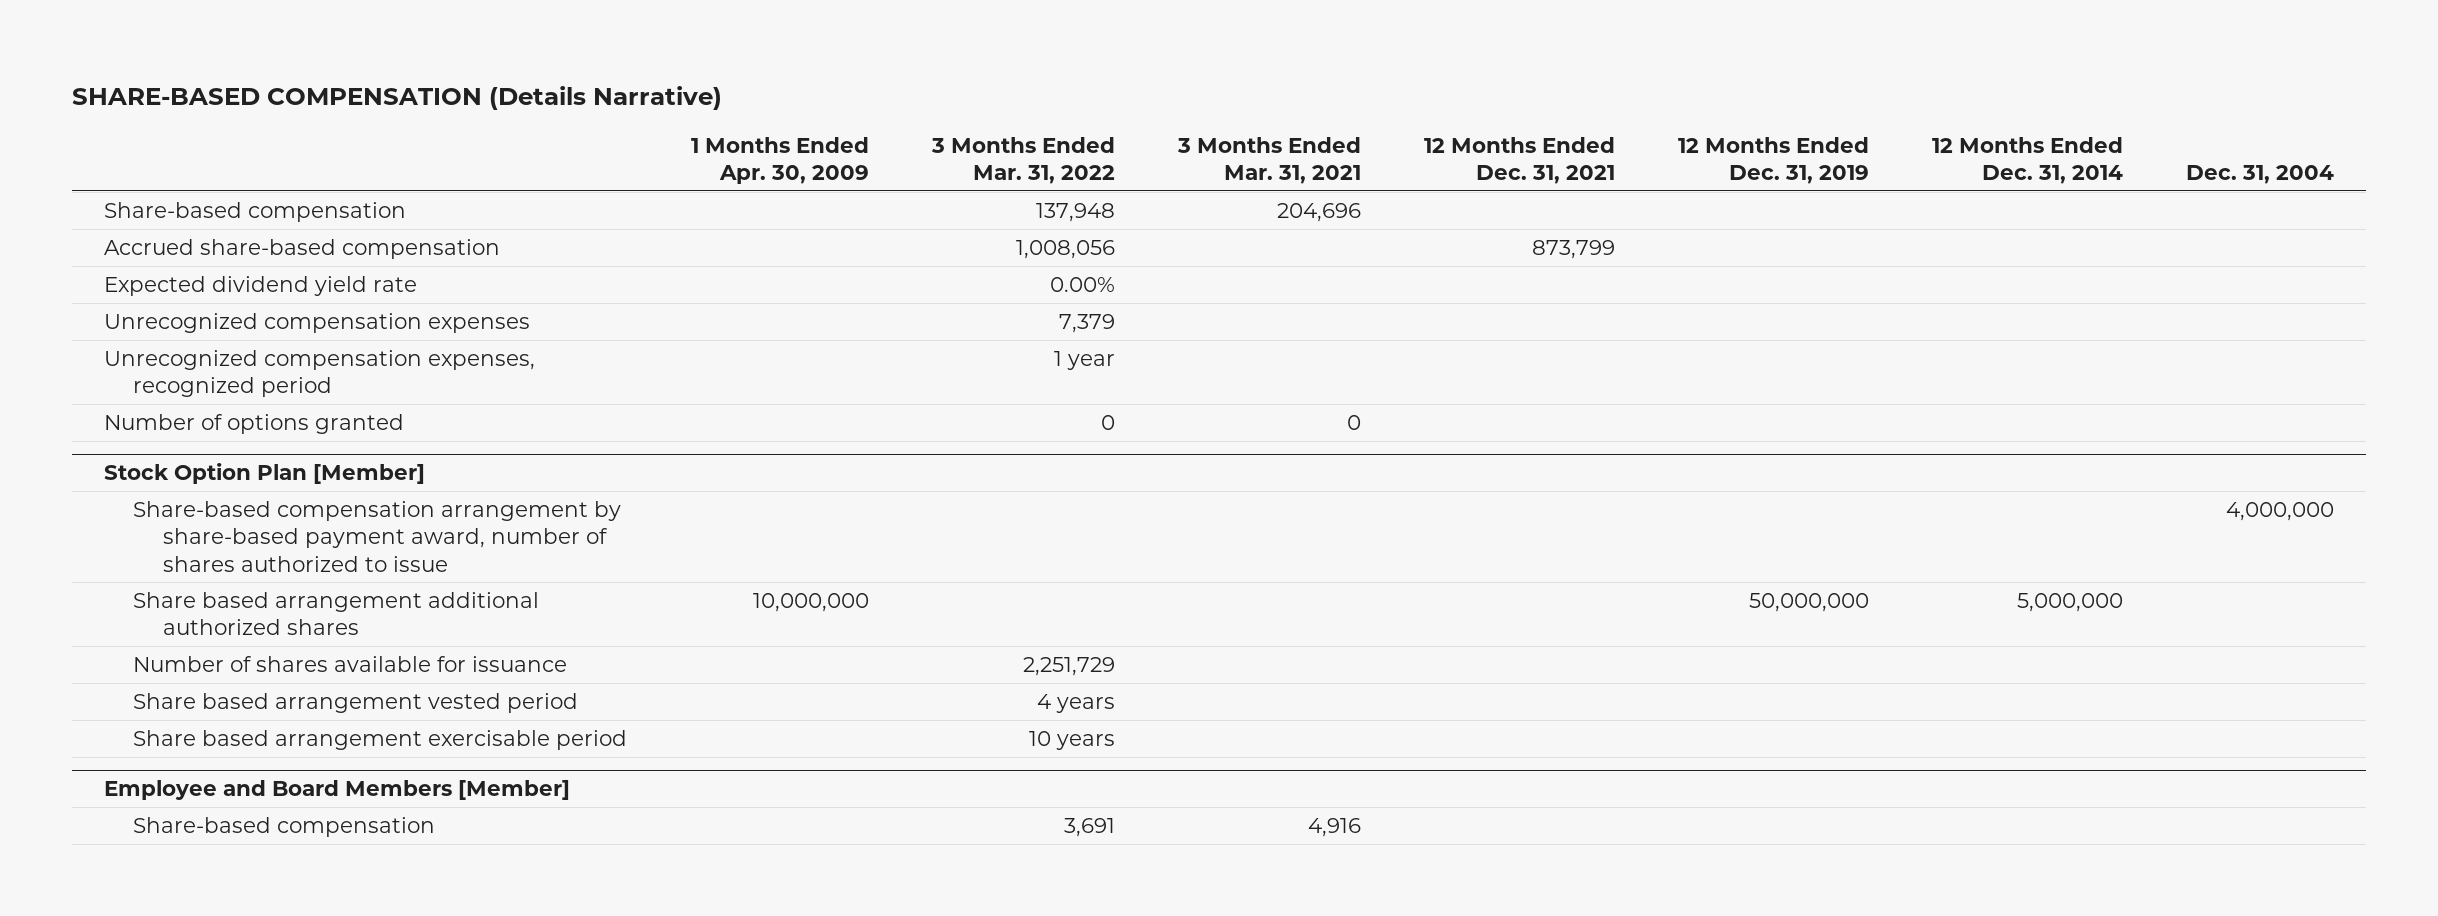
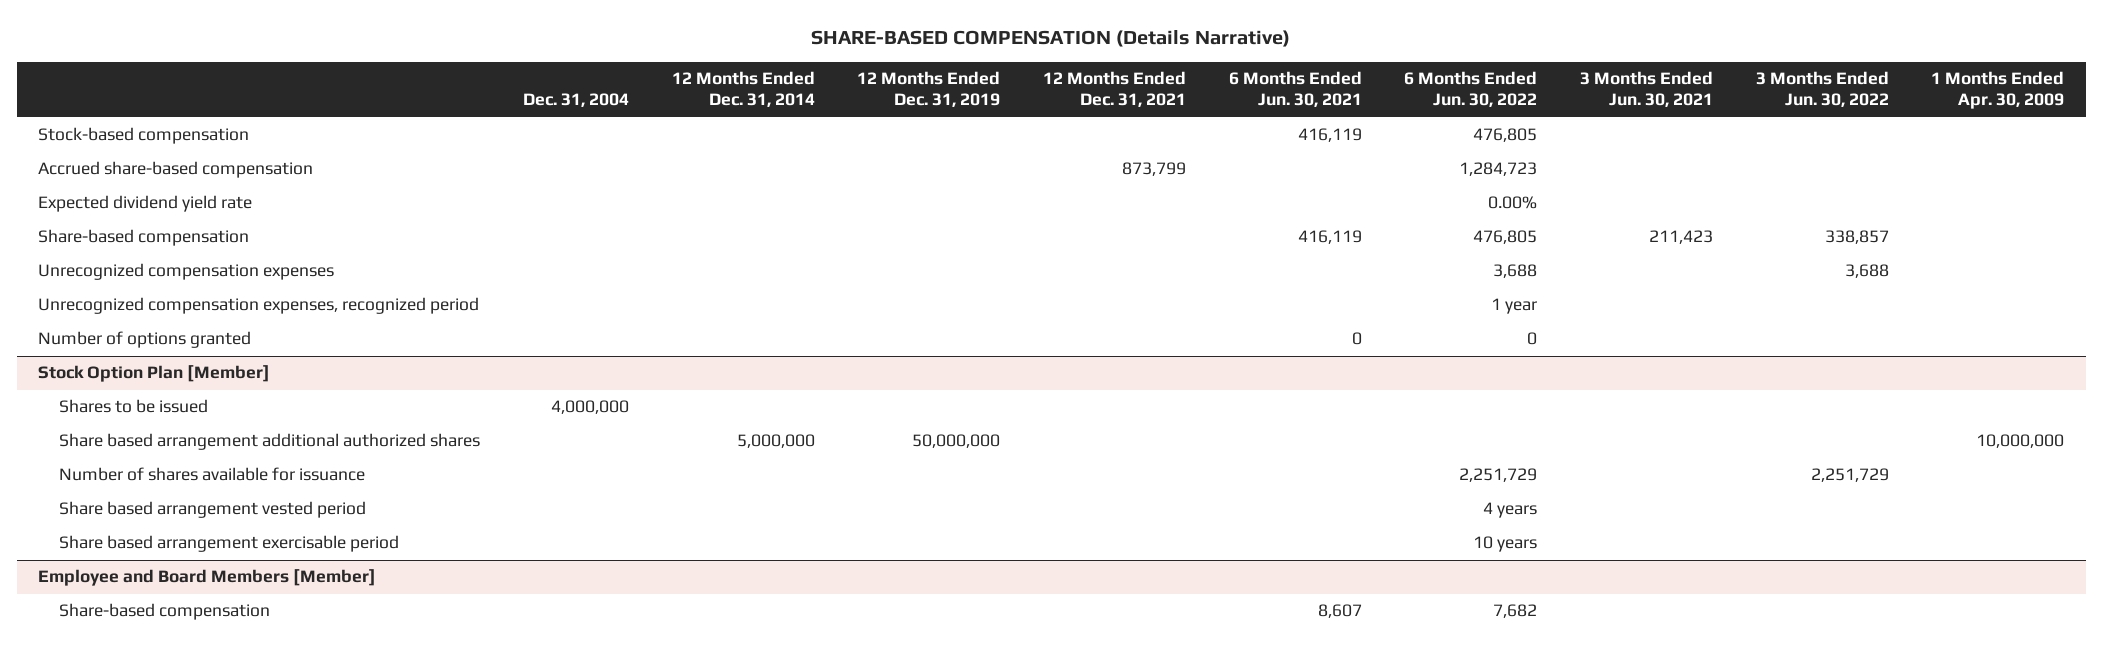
[930,136,1115,185] 3 Months Ended Mar. 31, 2022 -> none
[1176,136,1361,185] 3 Months Ended Mar. 31, 2021 -> none
none -> [1228,71,1362,108] 6 Months Ended Jun. 30, 2021
none -> [1404,71,1538,108] 6 Months Ended Jun. 30, 2022
none -> [1579,71,1713,108] 3 Months Ended Jun. 30, 2021
none -> [1755,71,1889,108] 3 Months Ended Jun. 30, 2022
none -> [38,127,250,145] Stock-based compensation
[103,201,406,222] Share-based compensation -> [38,229,250,247] Share-based compensation
[133,500,622,572] Share-based compensation arrangement by share-based payment award, number of shares authorized to issue -> [59,399,209,414] Shares to be issued

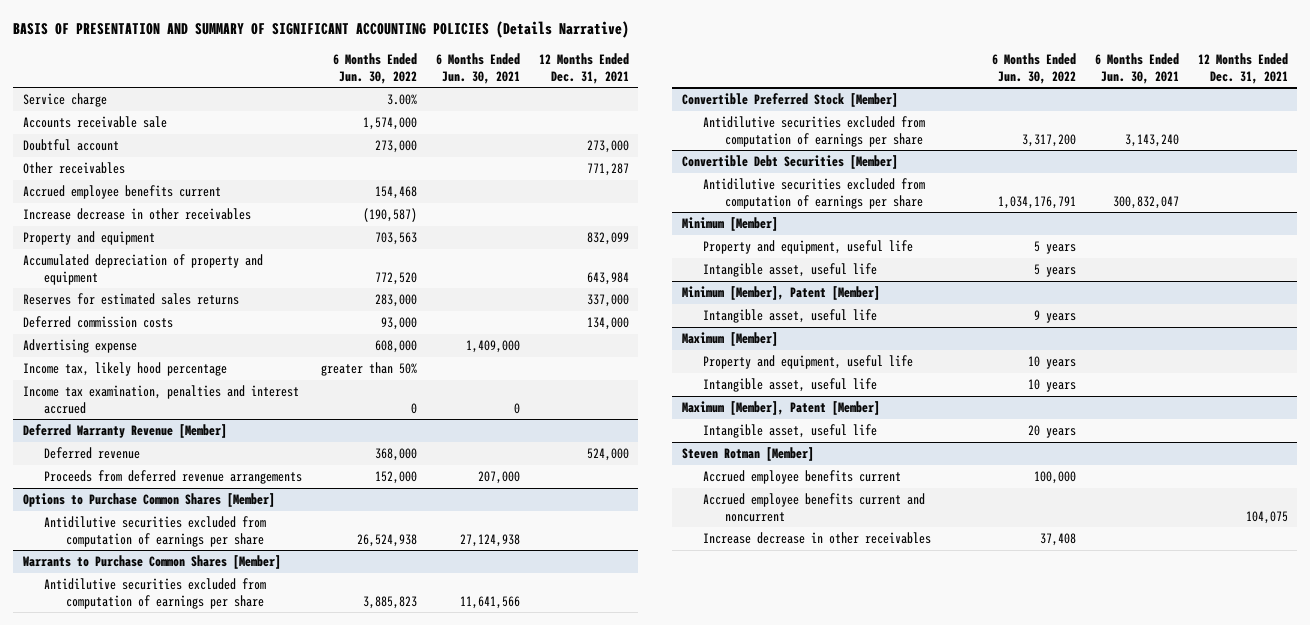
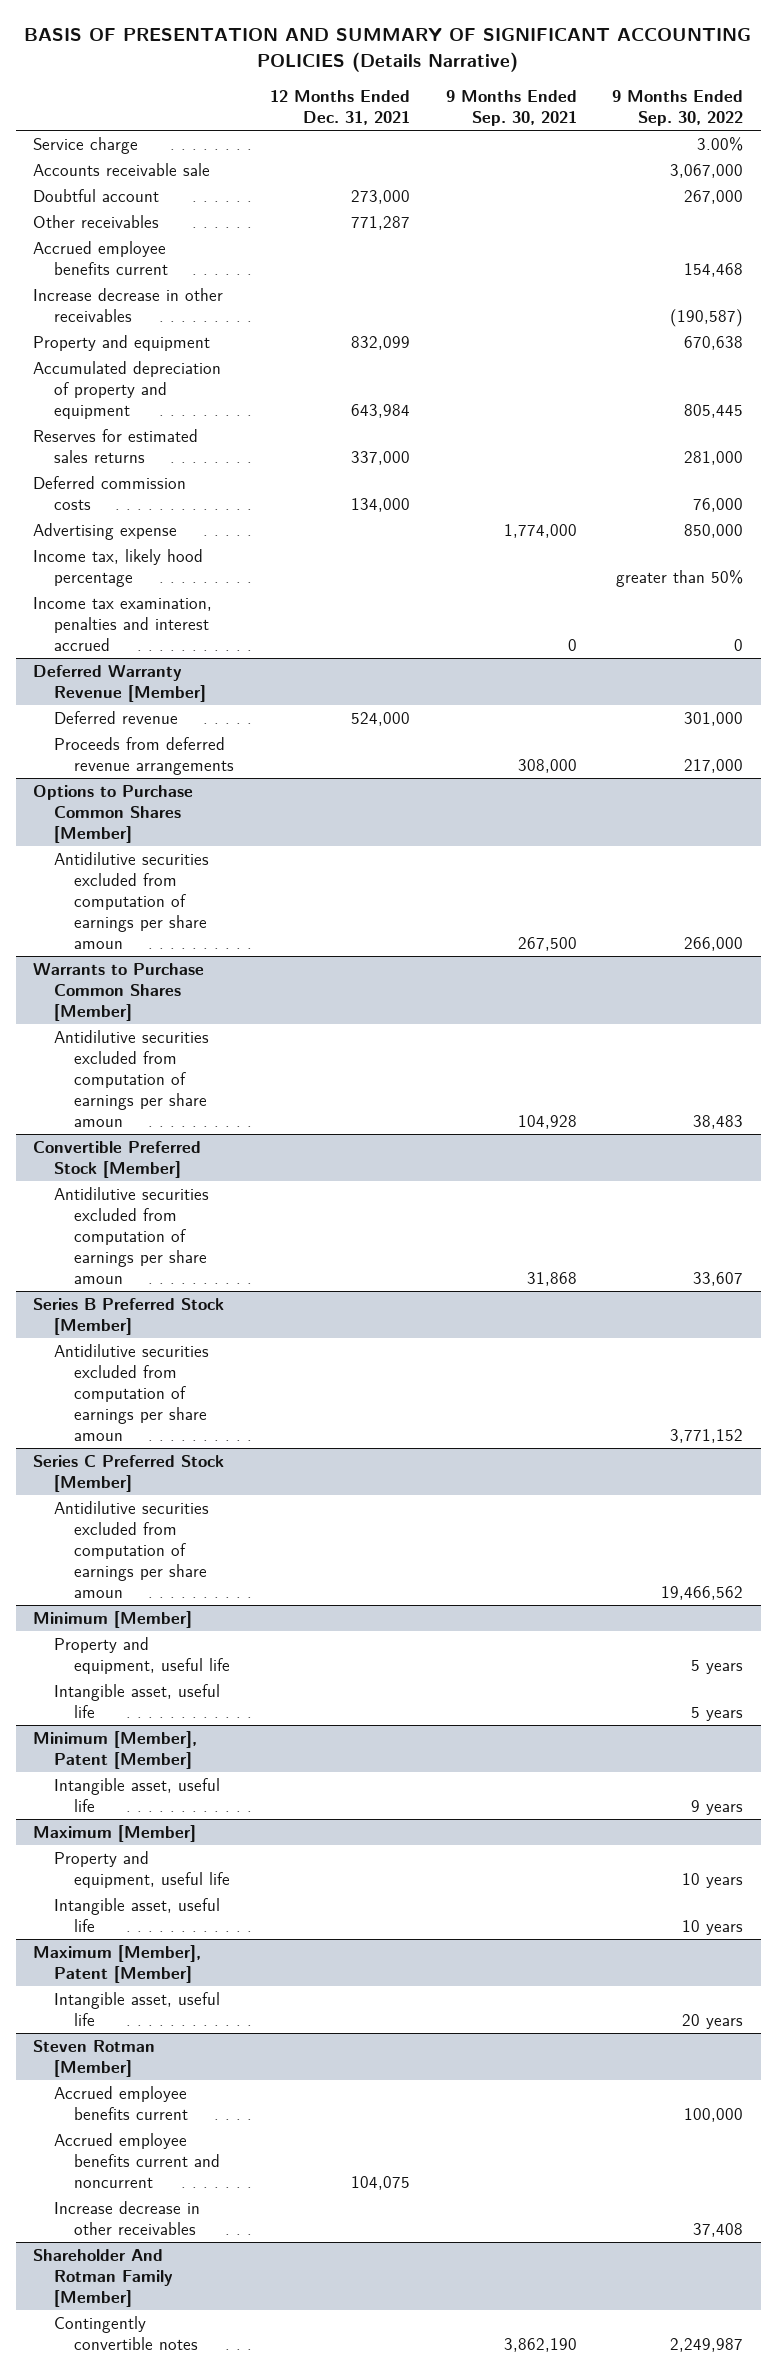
[332,53,417,84] 6 Months Ended Jun. 30, 2022 -> none
[435,53,520,84] 6 Months Ended Jun. 30, 2021 -> none
none -> [445,89,577,126] 9 Months Ended Sep. 30, 2021
none -> [612,89,744,126] 9 Months Ended Sep. 30, 2022
[44,516,267,547] Antidilutive securities excluded from computation of earnings per share -> [53,851,209,949] Antidilutive securities excluded from computation of earnings per share amoun
[44,578,267,609] Antidilutive securities excluded from computation of earnings per share -> [53,1029,209,1127] Antidilutive securities excluded from computation of earnings per share amoun
[681,155,898,170] Convertible Debt Securities [Member] -> none
[703,178,926,209] Antidilutive securities excluded from computation of earnings per share -> none
[703,116,926,147] Antidilutive securities excluded from computation of earnings per share -> [53,1186,209,1284] Antidilutive securities excluded from computation of earnings per share amoun
none -> [33,1297,225,1335] Series B Preferred Stock [Member]
none -> [53,1343,209,1441] Antidilutive securities excluded from computation of earnings per share amoun
none -> [33,1454,225,1492] Series C Preferred Stock [Member]
none -> [53,1500,209,1598] Antidilutive securities excluded from computation of earnings per share amoun
none -> [33,2248,173,2307] Shareholder And Rotman Family [Member]
none -> [53,2315,199,2350] Contingently convertible notes

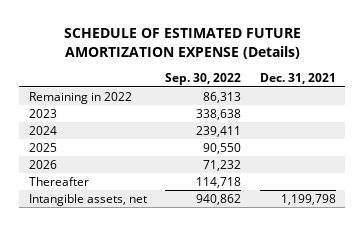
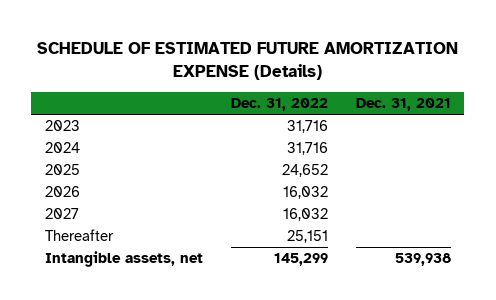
[165,73,242,86] Sep. 30, 2022 -> none
none -> [230,98,328,112] Dec. 31, 2022
[28,91,132,104] Remaining in 2022 -> none
none -> [45,208,80,220] 2027
[280,193,336,205] 1,199,798 -> [394,253,451,267] 539,938

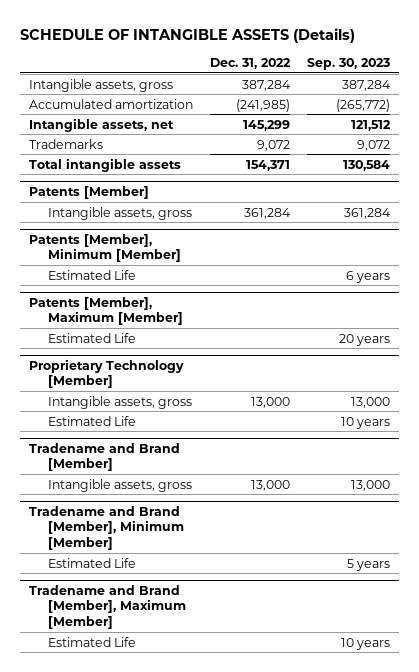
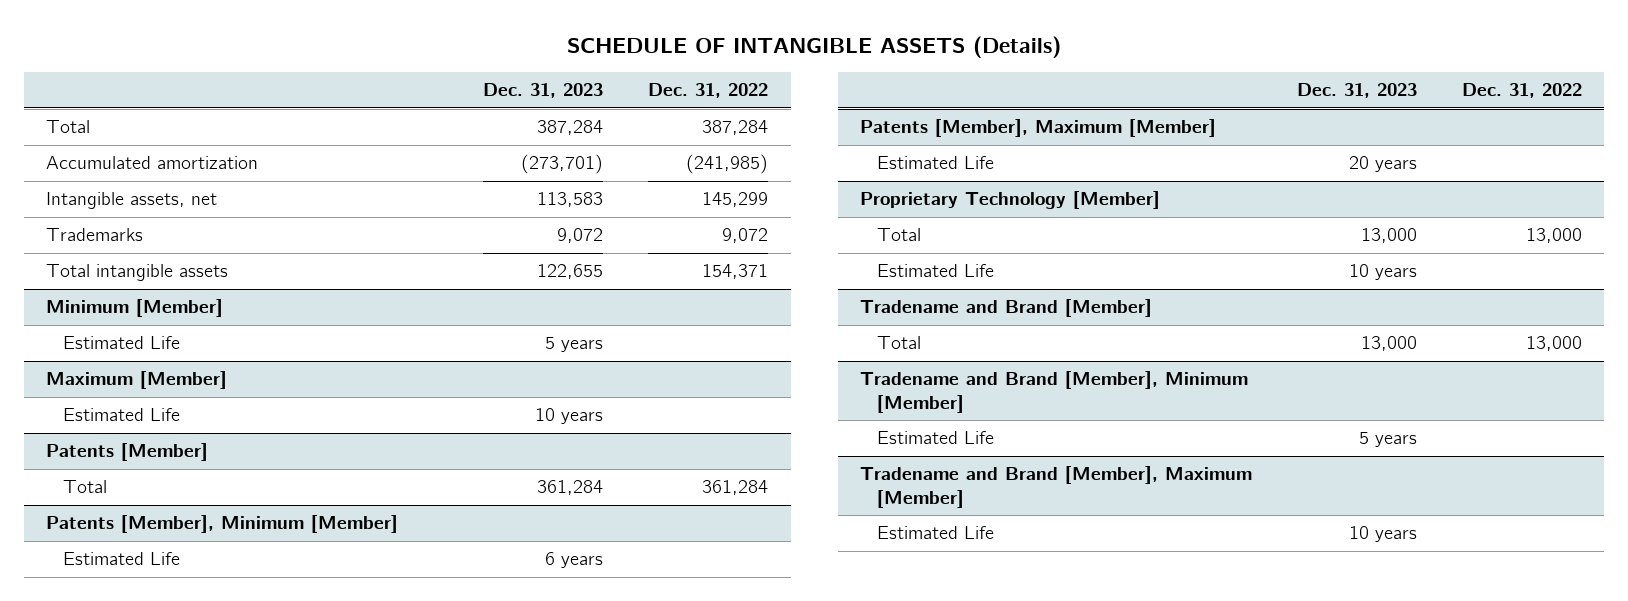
[307,57,391,70] Sep. 30, 2023 -> none
none -> [483,83,604,99] Dec. 31, 2023
[29,78,174,92] Intangible assets, gross -> [46,120,91,134] Total
none -> [46,299,224,318] Minimum [Member]
none -> [63,336,181,350] Estimated Life
none -> [46,371,228,390] Maximum [Member]
none -> [63,408,181,422] Estimated Life
[48,206,193,220] Intangible assets, gross -> [63,480,108,494] Total
[48,395,193,409] Intangible assets, gross -> [877,228,922,242] Total
[48,478,193,492] Intangible assets, gross -> [877,336,922,350] Total

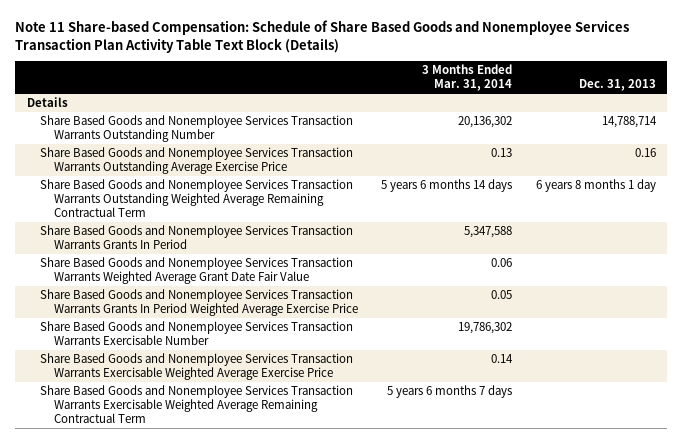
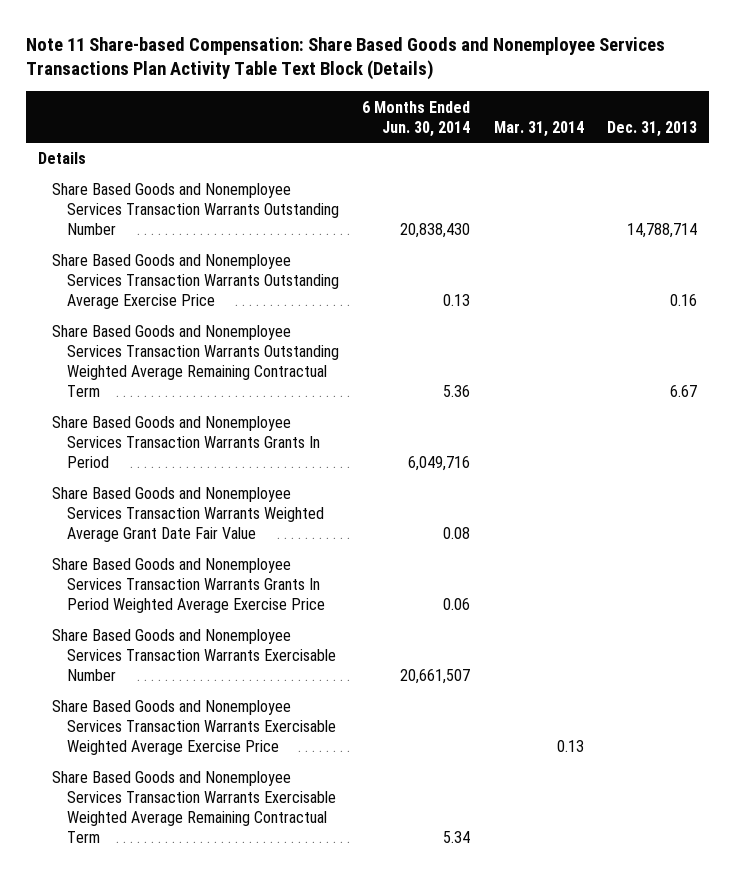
[14,20,629,53] Note 11 Share-based Compensation: Schedule of Share Based Goods and Nonemployee Services Transaction Plan Activity Table Text Block (Details) -> [25,36,665,81] Note 11 Share-based Compensation: Share Based Goods and Nonemployee Services Transactions Plan Activity Table Text Block (Details)
[422,64,513,92] 3 Months Ended Mar. 31, 2014 -> none
none -> [362,100,471,137] 6 Months Ended Jun. 30, 2014
none -> [493,120,584,137] Mar. 31, 2014
[535,179,656,193] 6 years 8 months 1 day -> [670,384,698,397] 6.67

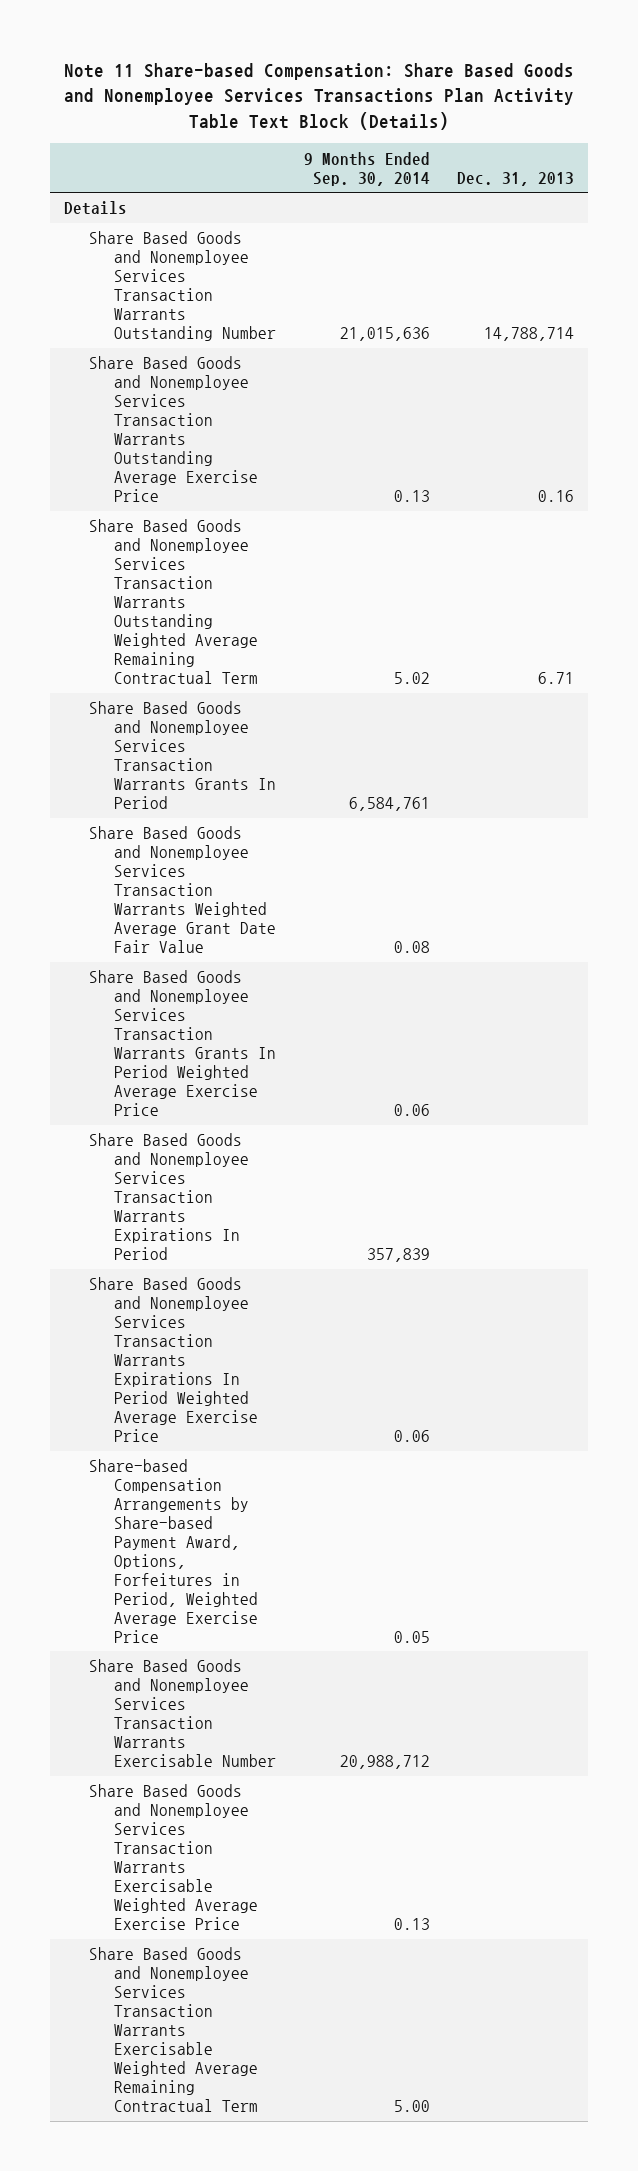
[362,100,471,137] 6 Months Ended Jun. 30, 2014 -> none
[493,120,584,137] Mar. 31, 2014 -> none
none -> [303,151,430,186] 9 Months Ended Sep. 30, 2014
[670,384,698,397] 6.67 -> [538,671,575,684] 6.71
none -> [88,1133,249,1260] Share Based Goods and Nonemployee Services Transaction Warrants Expirations In Period
none -> [88,1277,258,1442] Share Based Goods and Nonemployee Services Transaction Warrants Expirations In Period Weighted Average Exercise Price
none -> [88,1459,258,1643] Share-based Compensation Arrangements by Share-based Payment Award, Options, Forfeitures in Period, Weighted Average Exercise Price

